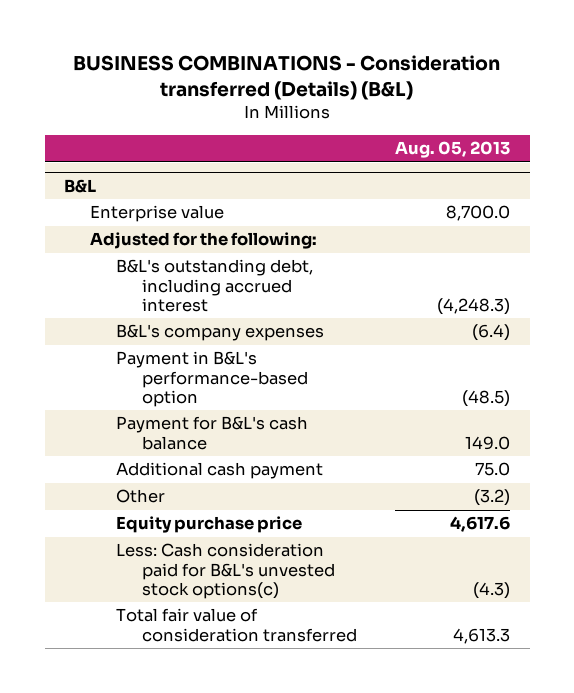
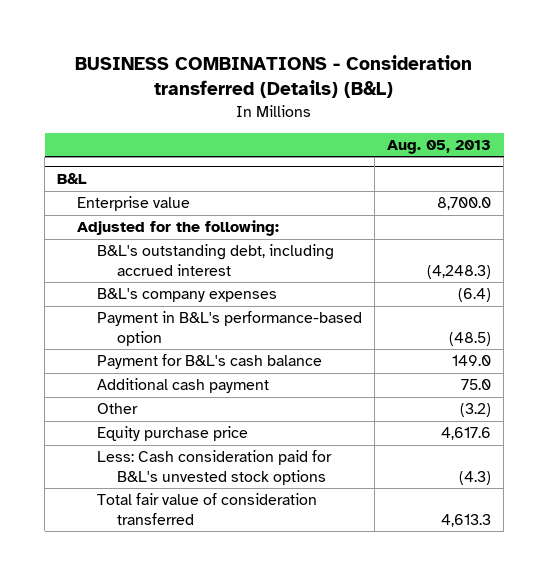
[115,543,335,599] Less: Cash consideration paid for B&L's unvested stock options(c) -> [96,450,332,485] Less: Cash consideration paid for B&L's unvested stock options

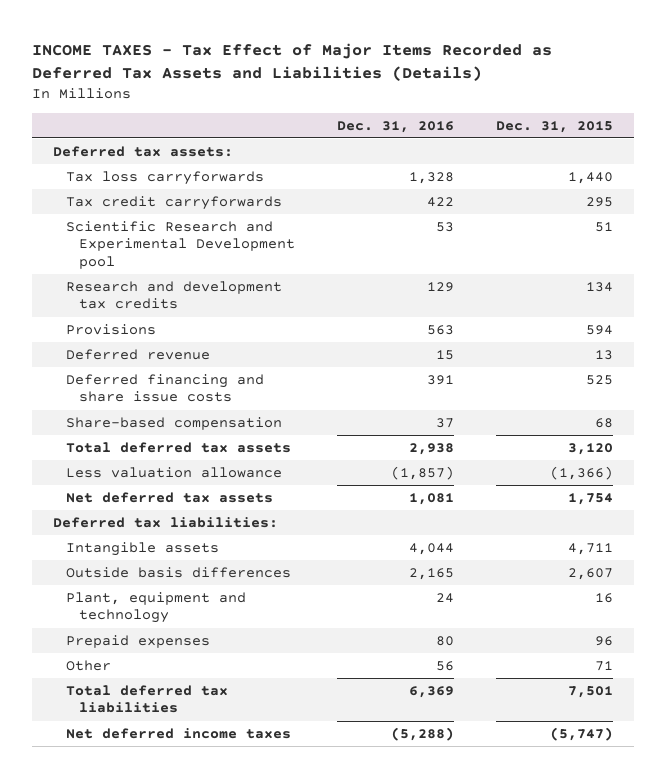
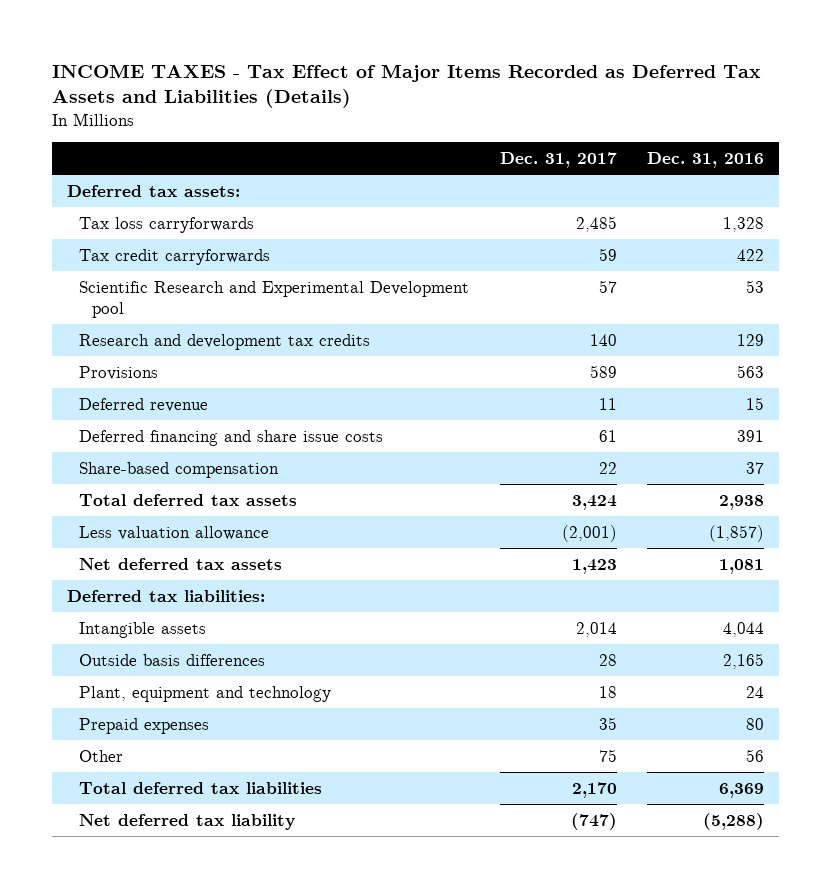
[495,120,613,133] Dec. 31, 2015 -> none
none -> [499,152,617,169] Dec. 31, 2017
[65,727,291,739] Net deferred income taxes -> [79,813,296,830] Net deferred tax liability

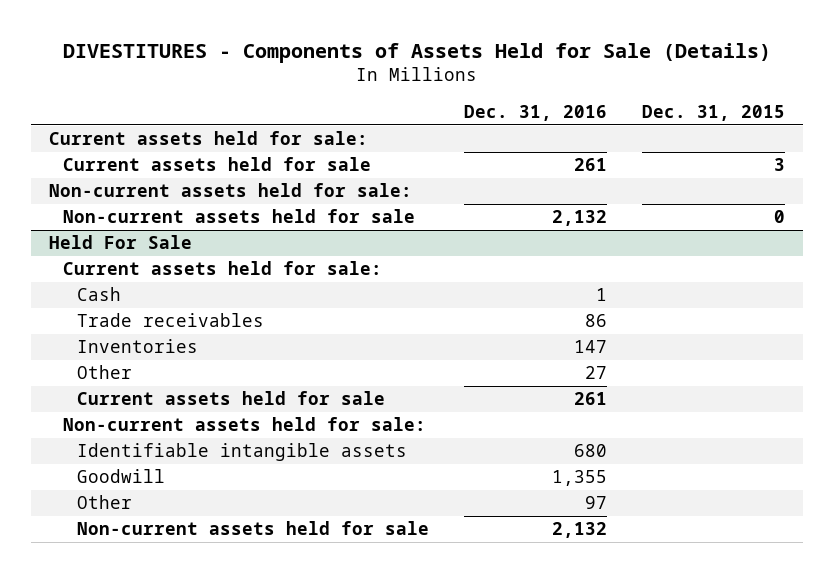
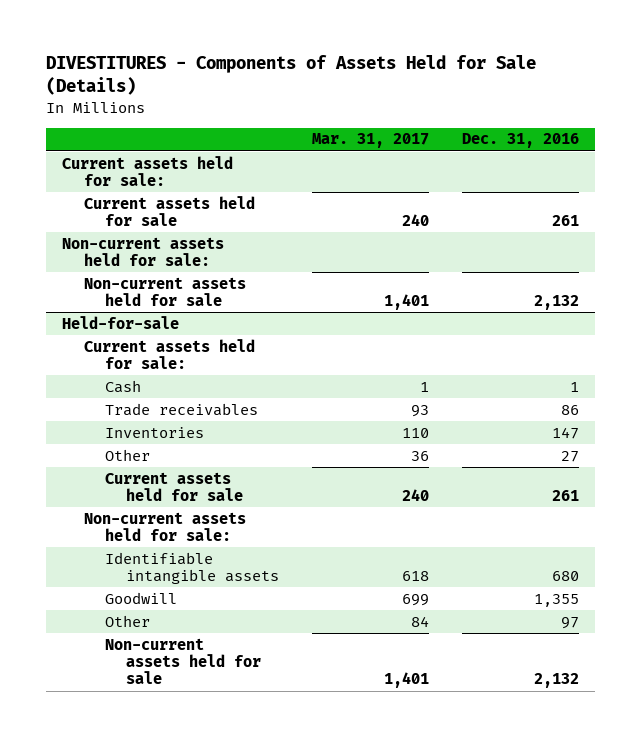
[642,104,786,121] Dec. 31, 2015 -> none
none -> [311,133,429,149] Mar. 31, 2017
[48,235,192,250] Held For Sale -> [62,315,180,329] Held-for-sale

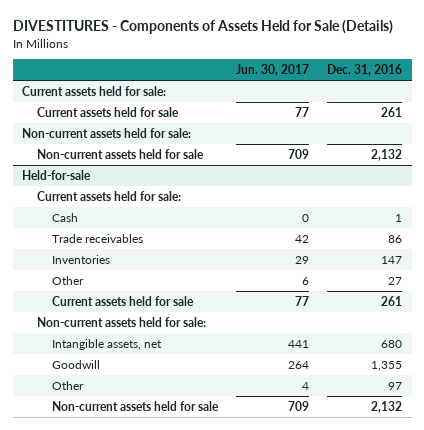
[311,133,429,149] Mar. 31, 2017 -> none
none -> [235,64,309,77] Jun. 30, 2017
[104,551,279,585] Identifiable intangible assets -> [51,338,162,350] Intangible assets, net

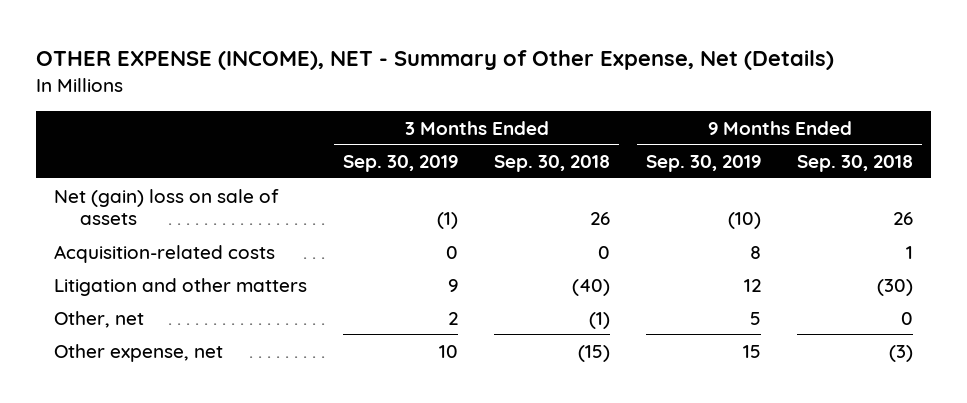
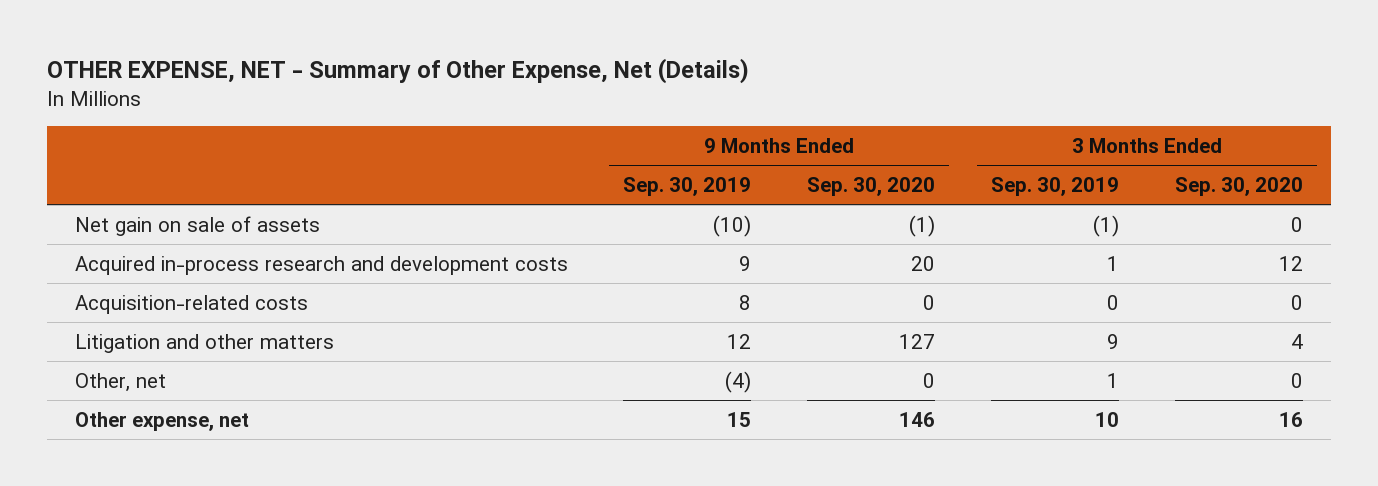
[35,49,834,70] OTHER EXPENSE (INCOME), NET - Summary of Other Expense, Net (Details) -> [46,58,749,85] OTHER EXPENSE, NET - Summary of Other Expense, Net (Details)
[494,155,611,173] Sep. 30, 2018 -> none
[797,155,914,173] Sep. 30, 2018 -> none
none -> [807,176,936,196] Sep. 30, 2020
none -> [1175,176,1304,196] Sep. 30, 2020
[53,188,279,226] Net (gain) loss on sale of assets -> [74,215,320,236] Net gain on sale of assets
none -> [74,255,568,275] Acquired in-process research and development costs
[448,311,459,325] 2 -> [1107,372,1120,388] 1
[750,311,762,325] 5 -> [725,370,752,393] (4)

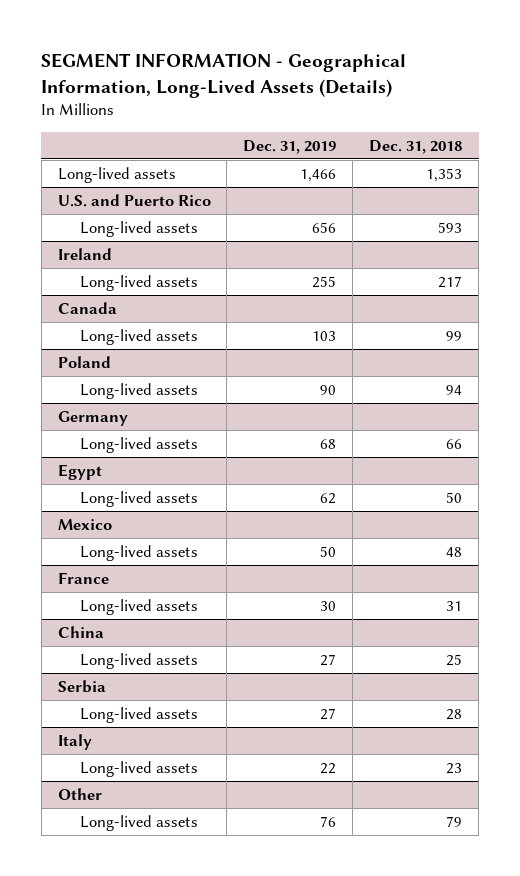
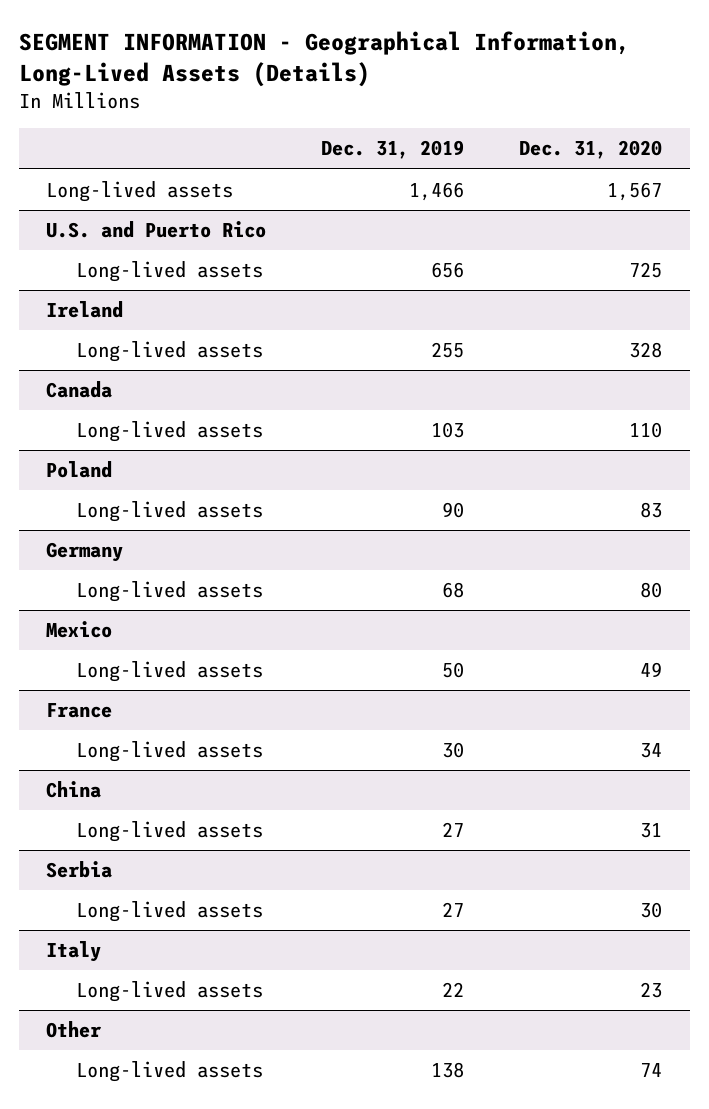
[369,139,463,154] Dec. 31, 2018 -> none
none -> [519,140,663,160] Dec. 31, 2020
[57,463,102,480] Egypt -> none
[80,490,199,507] Long-lived assets -> none
[320,815,337,827] 76 -> [431,1062,465,1079] 138

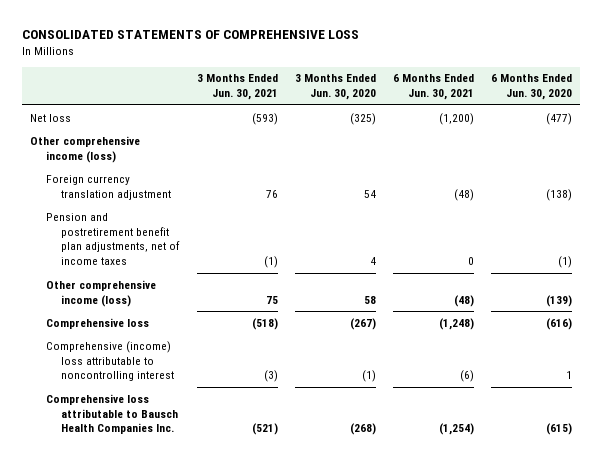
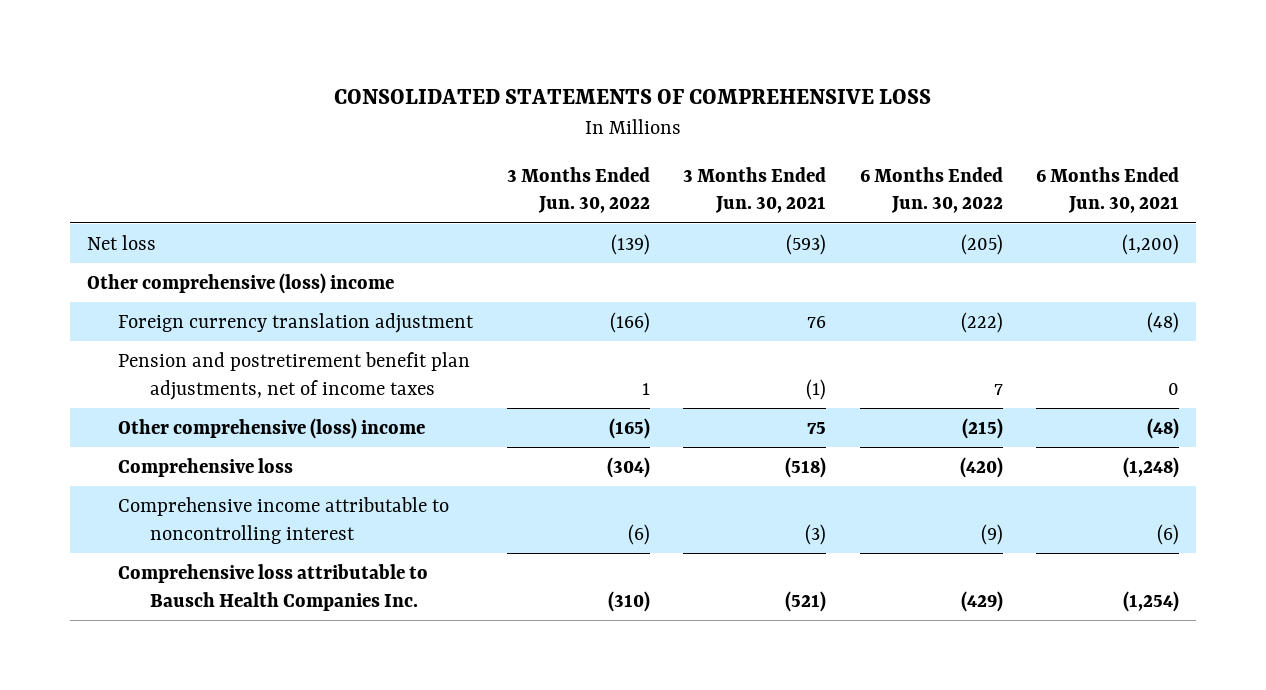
[294,74,376,101] 3 Months Ended Jun. 30, 2020 -> none
[490,74,572,101] 6 Months Ended Jun. 30, 2020 -> none
none -> [506,166,650,214] 3 Months Ended Jun. 30, 2022
none -> [859,166,1003,214] 6 Months Ended Jun. 30, 2022
[30,135,141,163] Other comprehensive income (loss) -> [86,272,394,294] Other comprehensive (loss) income
[45,279,156,307] Other comprehensive income (loss) -> [118,417,426,439] Other comprehensive (loss) income
[45,340,175,382] Comprehensive (income) loss attributable to noncontrolling interest -> [118,496,450,544] Comprehensive income attributable to noncontrolling interest

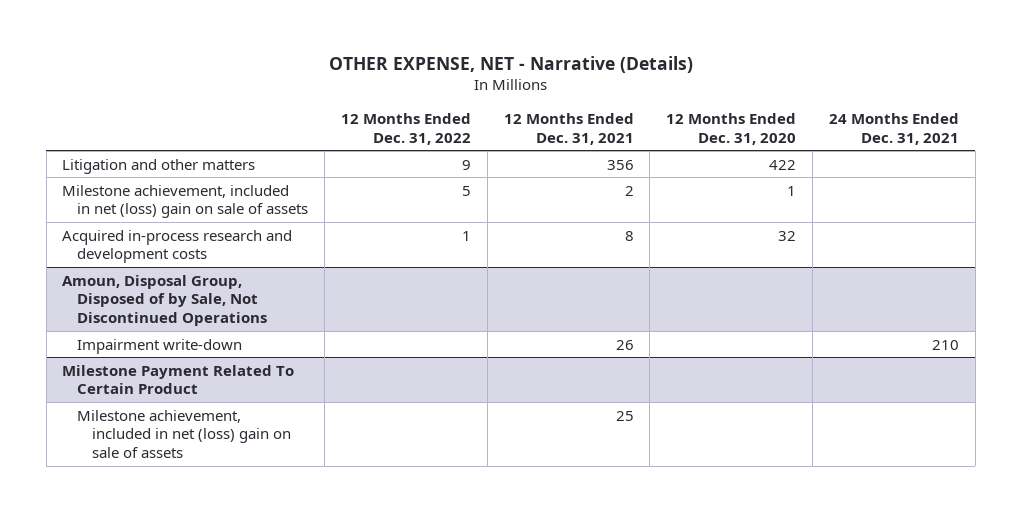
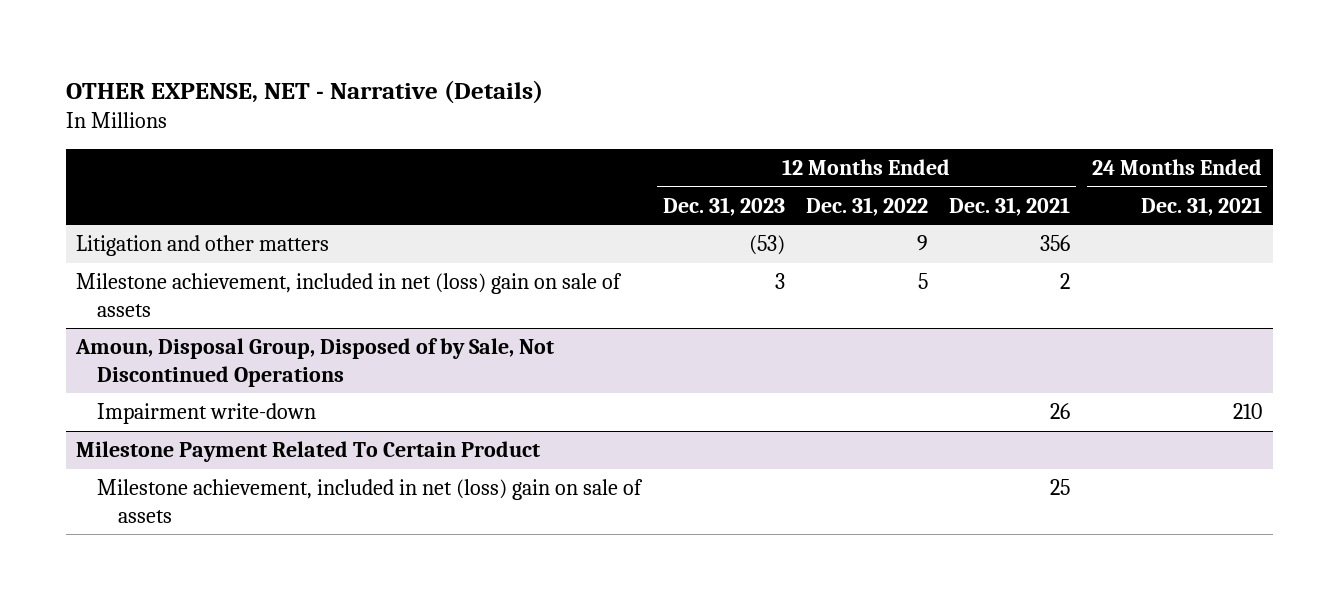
[666,112,797,145] 12 Months Ended Dec. 31, 2020 -> none
none -> [662,196,785,216] Dec. 31, 2023
[62,229,293,264] Acquired in-process research and development costs -> none

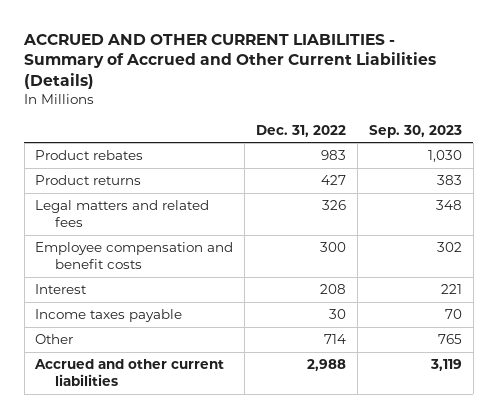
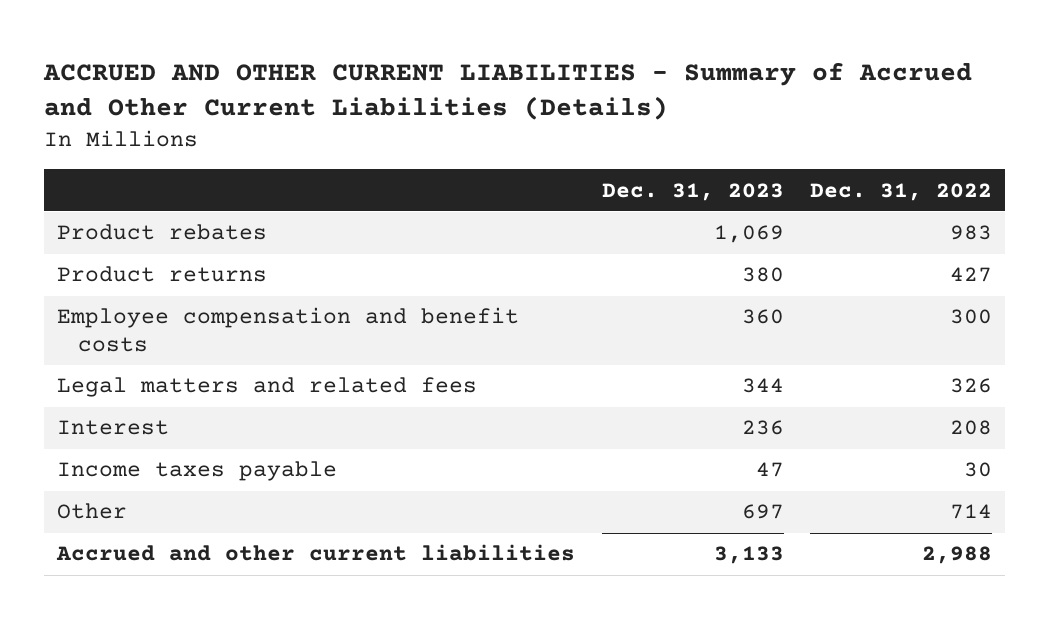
[368,124,462,138] Sep. 30, 2023 -> none
none -> [601,182,784,201] Dec. 31, 2023
[35,200,210,227] Legal matters and related fees -> [57,377,478,398] Legal matters and related fees

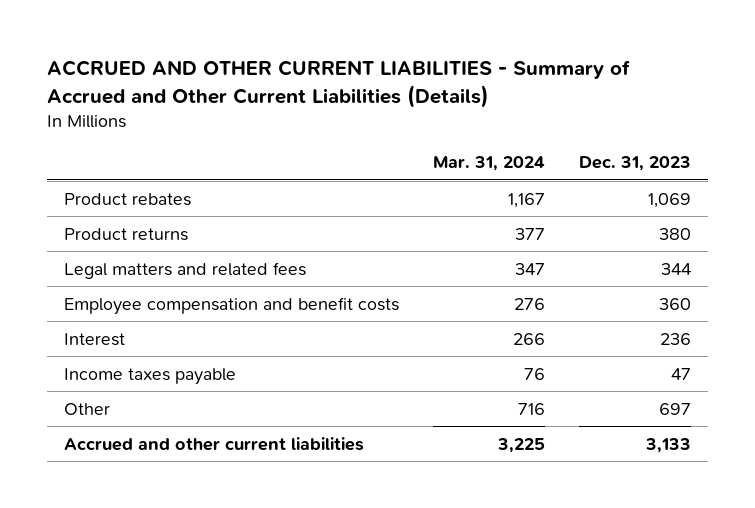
[809,182,992,201] Dec. 31, 2022 -> none
none -> [433,156,546,172] Mar. 31, 2024
[57,307,520,352] Employee compensation and benefit costs -> [64,296,400,315] Employee compensation and benefit costs

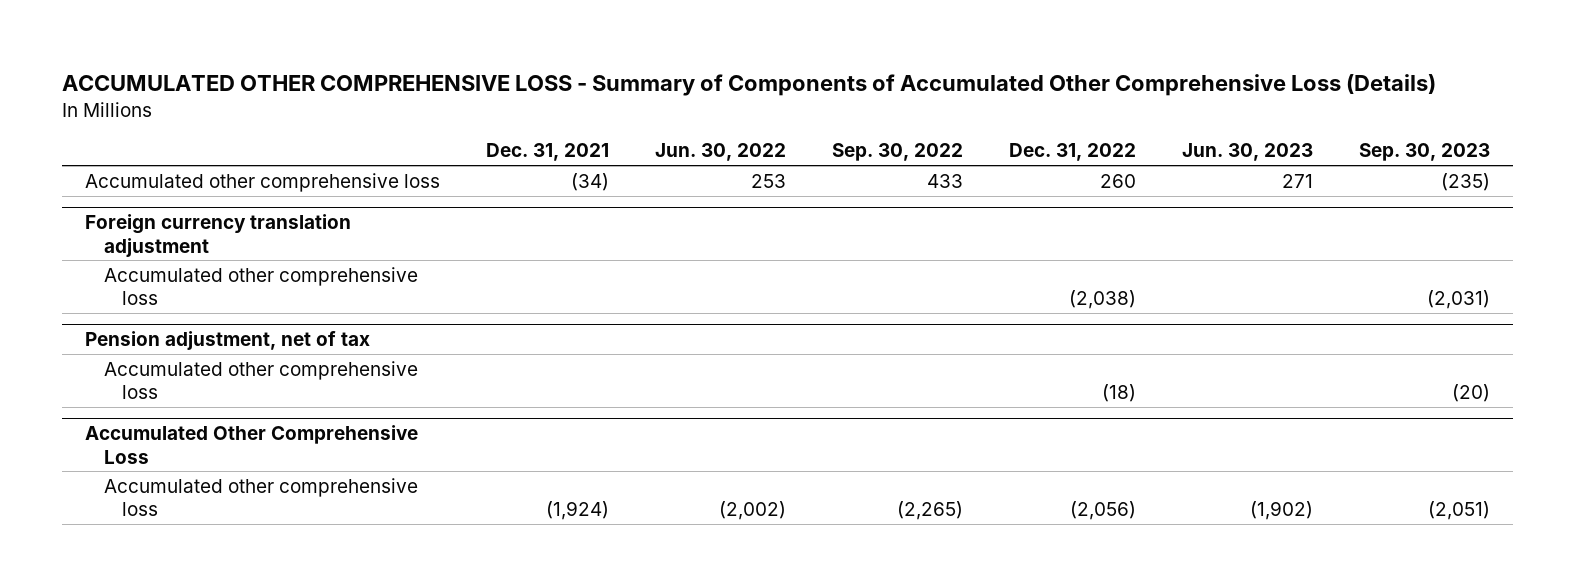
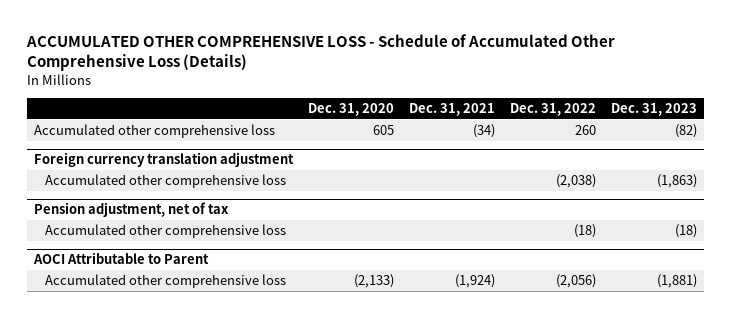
[61,74,1436,97] ACCUMULATED OTHER COMPREHENSIVE LOSS - Summary of Components of Accumulated Other Comprehensive Loss (Details) -> [25,34,615,72] ACCUMULATED OTHER COMPREHENSIVE LOSS - Schedule of Accumulated Other Comprehensive Loss (Details)
[654,143,786,162] Jun. 30, 2022 -> none
[831,143,963,162] Sep. 30, 2022 -> none
[1181,143,1313,162] Jun. 30, 2023 -> none
[1358,143,1490,162] Sep. 30, 2023 -> none
none -> [308,102,395,116] Dec. 31, 2020
none -> [610,102,697,116] Dec. 31, 2023
[84,425,418,464] Accumulated Other Comprehensive Loss -> [33,252,210,265] AOCI Attributable to Parent

